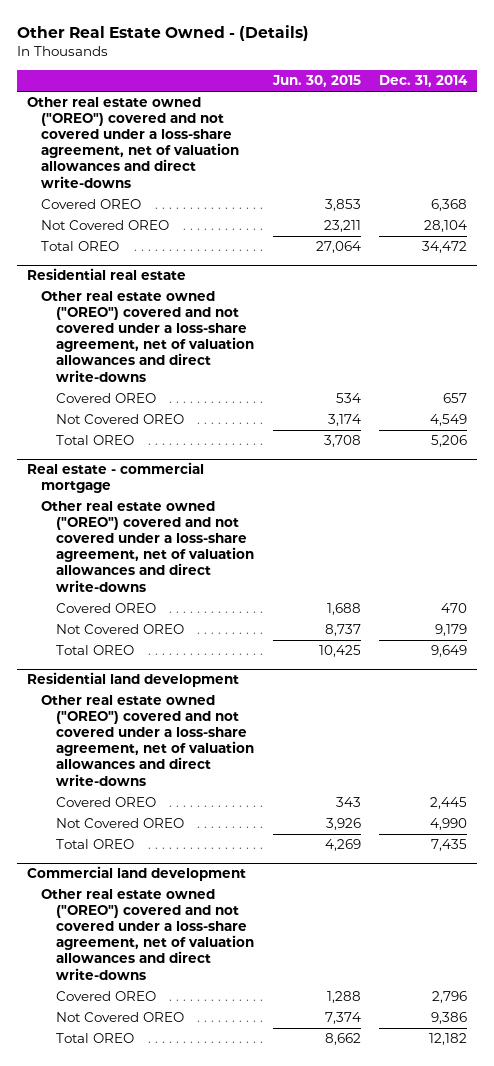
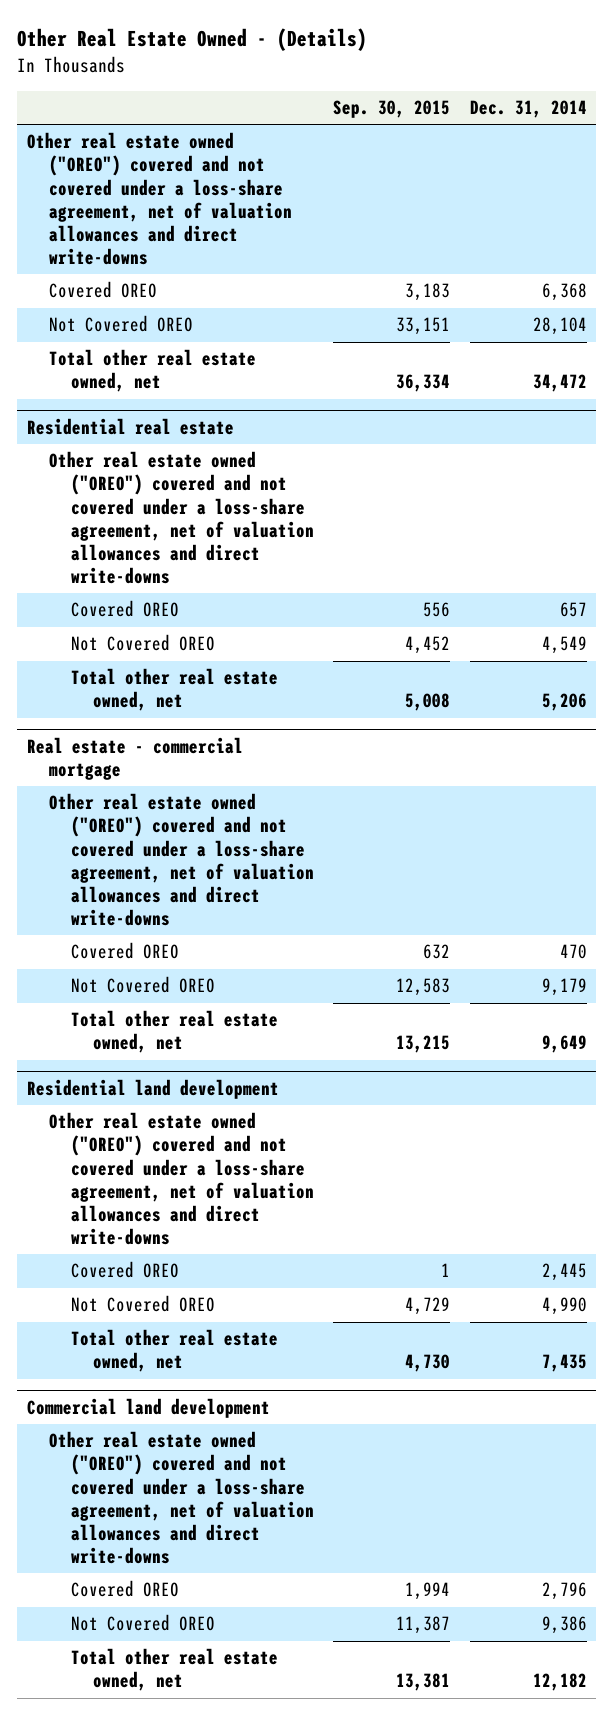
[271,75,361,88] Jun. 30, 2015 -> none
none -> [333,100,451,119] Sep. 30, 2015
[41,241,120,252] Total OREO -> [48,349,256,393] Total other real estate owned, net
[56,435,135,446] Total OREO -> [70,668,278,712] Total other real estate owned, net
[56,645,135,656] Total OREO -> [70,1010,278,1054] Total other real estate owned, net
[56,839,135,850] Total OREO -> [70,1329,278,1373] Total other real estate owned, net
[56,1033,135,1044] Total OREO -> [70,1648,278,1692] Total other real estate owned, net

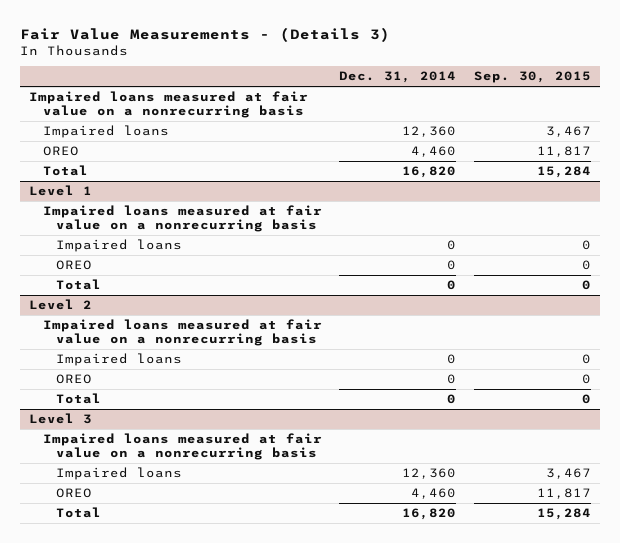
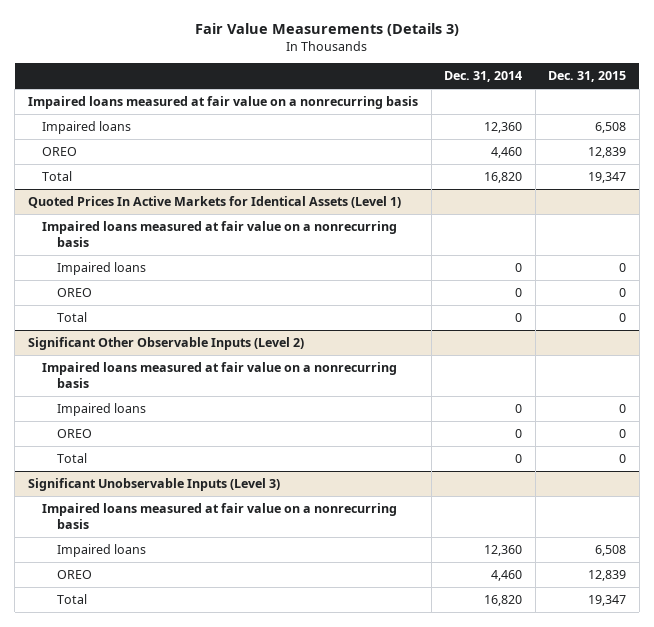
[20,26,391,42] Fair Value Measurements - (Details 3) -> [195,23,460,37] Fair Value Measurements (Details 3)
[473,71,591,84] Sep. 30, 2015 -> none
none -> [548,71,627,83] Dec. 31, 2015
[29,185,93,197] Level 1 -> [28,195,402,208] Quoted Prices In Active Markets for Identical Assets (Level 1)
[29,299,93,311] Level 2 -> [28,336,305,350] Significant Other Observable Inputs (Level 2)
[29,413,93,425] Level 3 -> [28,477,281,491] Significant Unobservable Inputs (Level 3)

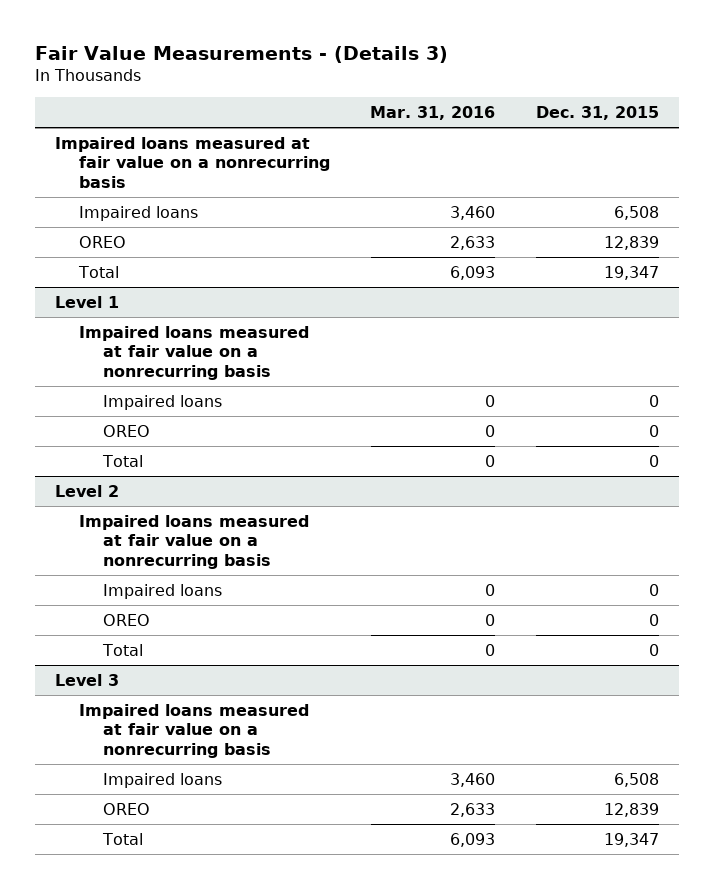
[195,23,460,37] Fair Value Measurements (Details 3) -> [35,45,449,63] Fair Value Measurements - (Details 3)
[444,71,523,83] Dec. 31, 2014 -> none
none -> [370,105,496,120] Mar. 31, 2016
[28,195,402,208] Quoted Prices In Active Markets for Identical Assets (Level 1) -> [55,295,120,308] Level 1
[28,336,305,350] Significant Other Observable Inputs (Level 2) -> [55,484,120,497] Level 2
[28,477,281,491] Significant Unobservable Inputs (Level 3) -> [55,673,120,686] Level 3

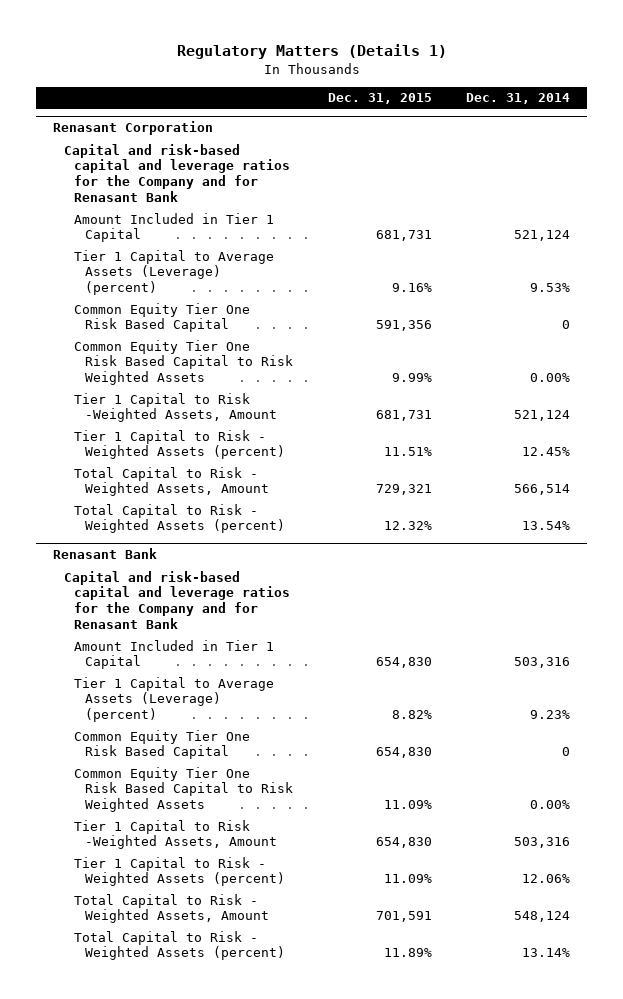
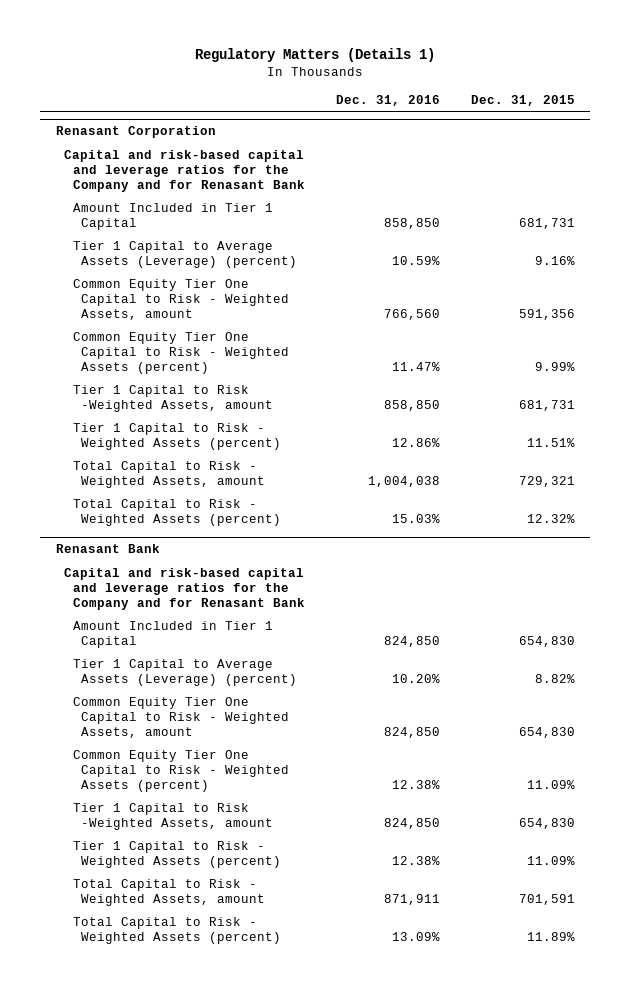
[466,93,571,105] Dec. 31, 2014 -> none
none -> [335,94,440,106] Dec. 31, 2016
[74,302,251,333] Common Equity Tier One Risk Based Capital -> [72,278,290,320] Common Equity Tier One Capital to Risk - Weighted Assets, amount
[74,339,294,386] Common Equity Tier One Risk Based Capital to Risk Weighted Assets -> [72,331,290,374] Common Equity Tier One Capital to Risk - Weighted Assets (percent)
[74,392,278,423] Tier 1 Capital to Risk -Weighted Assets, Amount -> [72,384,274,412] Tier 1 Capital to Risk -Weighted Assets, amount
[74,466,270,497] Total Capital to Risk - Weighted Assets, Amount -> [72,460,266,488] Total Capital to Risk - Weighted Assets, amount
[74,729,251,760] Common Equity Tier One Risk Based Capital -> [72,696,290,738] Common Equity Tier One Capital to Risk - Weighted Assets, amount
[74,766,294,813] Common Equity Tier One Risk Based Capital to Risk Weighted Assets -> [72,749,290,792] Common Equity Tier One Capital to Risk - Weighted Assets (percent)
[74,819,278,850] Tier 1 Capital to Risk -Weighted Assets, Amount -> [72,802,274,830] Tier 1 Capital to Risk -Weighted Assets, amount
[74,893,270,924] Total Capital to Risk - Weighted Assets, Amount -> [72,878,266,906] Total Capital to Risk - Weighted Assets, amount

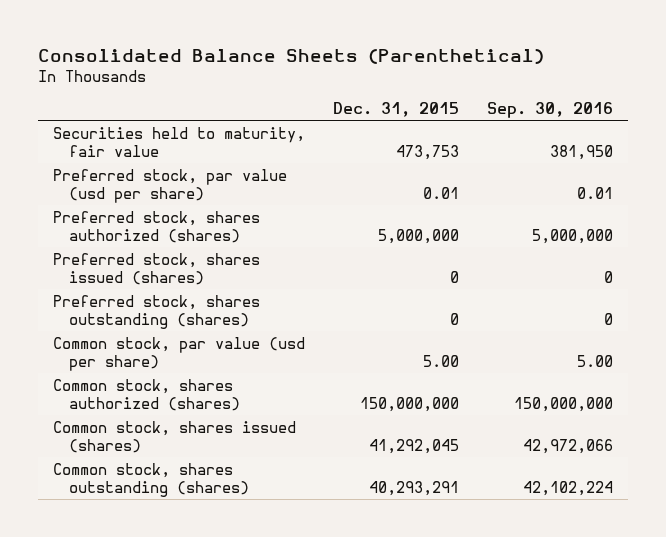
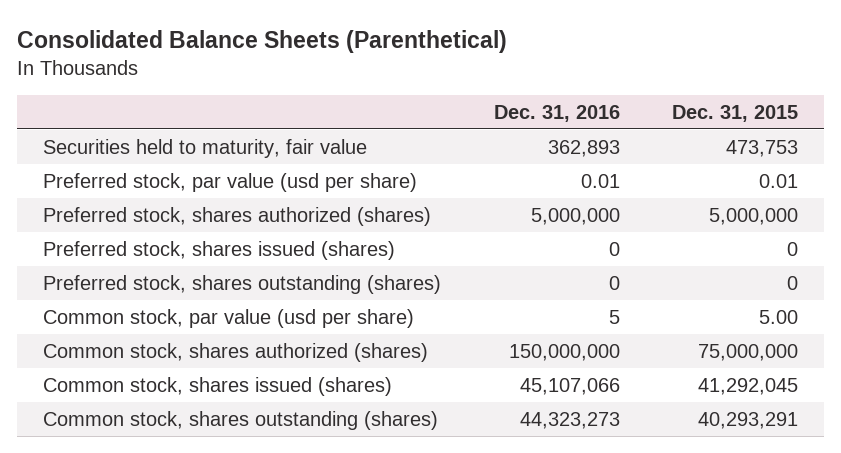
[487,102,614,119] Sep. 30, 2016 -> none
none -> [493,104,620,122] Dec. 31, 2016
[360,396,460,412] 150,000,000 -> [697,343,798,361] 75,000,000

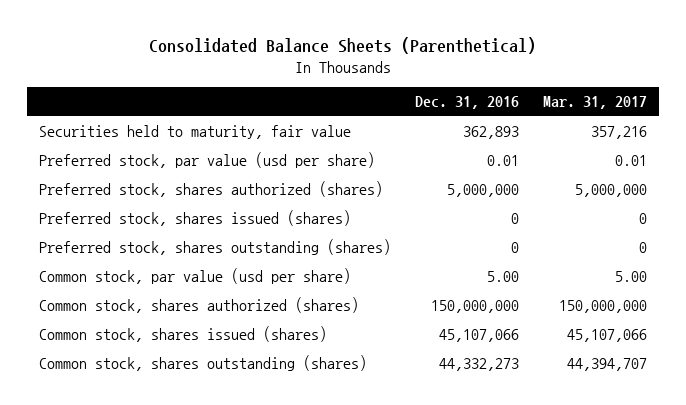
[671,104,798,122] Dec. 31, 2015 -> none
none -> [542,96,647,110] Mar. 31, 2017
[608,309,620,324] 5 -> [487,271,520,283] 5.00
[519,411,620,429] 44,323,273 -> [439,358,520,372] 44,332,273

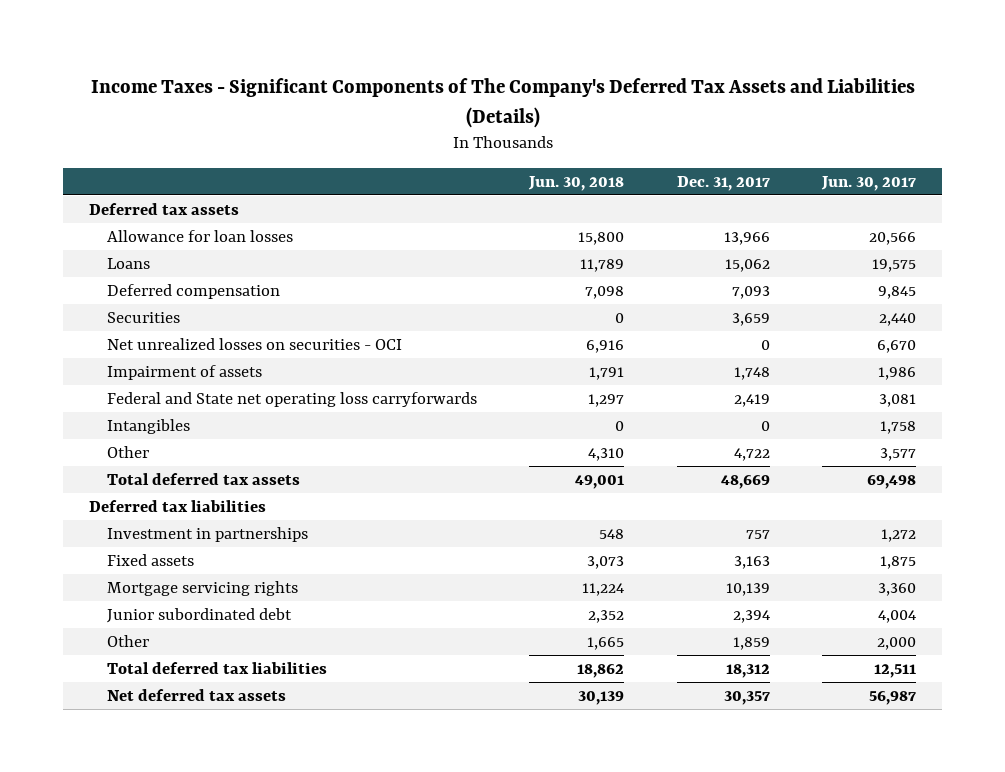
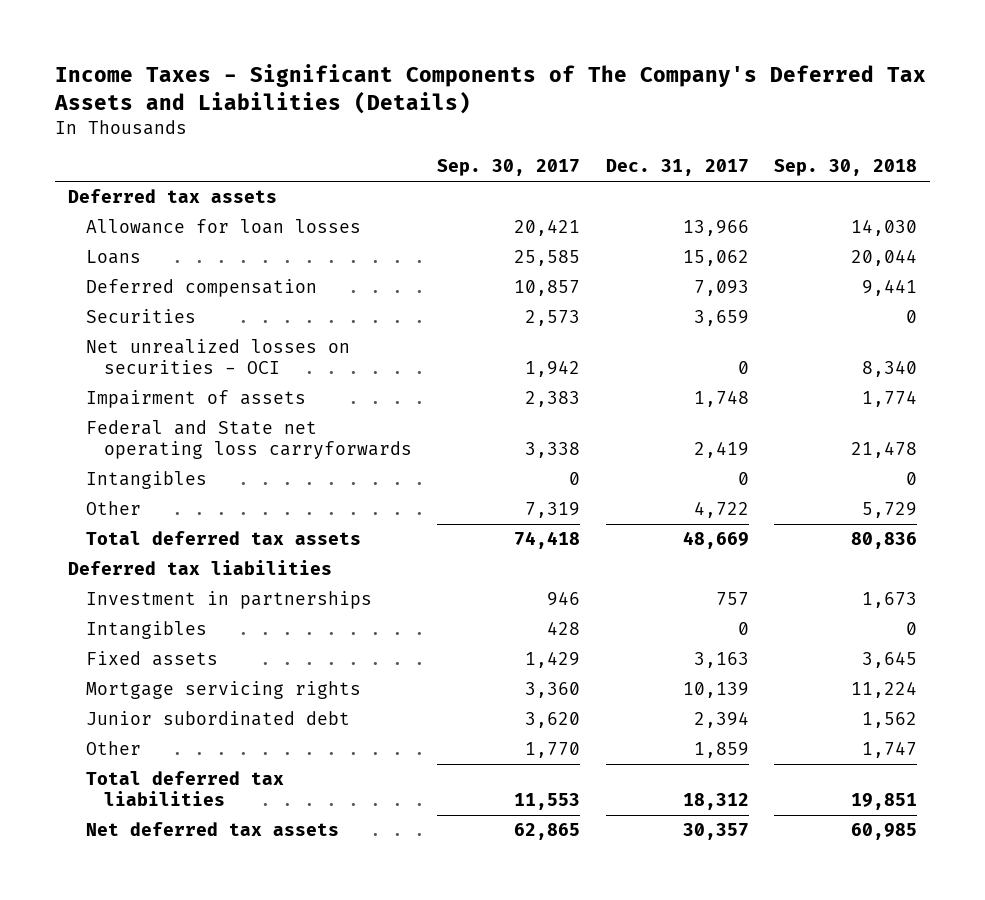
[528,175,625,191] Jun. 30, 2018 -> none
[821,175,917,191] Jun. 30, 2017 -> none
none -> [437,159,581,177] Sep. 30, 2017
none -> [774,159,918,177] Sep. 30, 2018
none -> [85,621,207,640] Intangibles

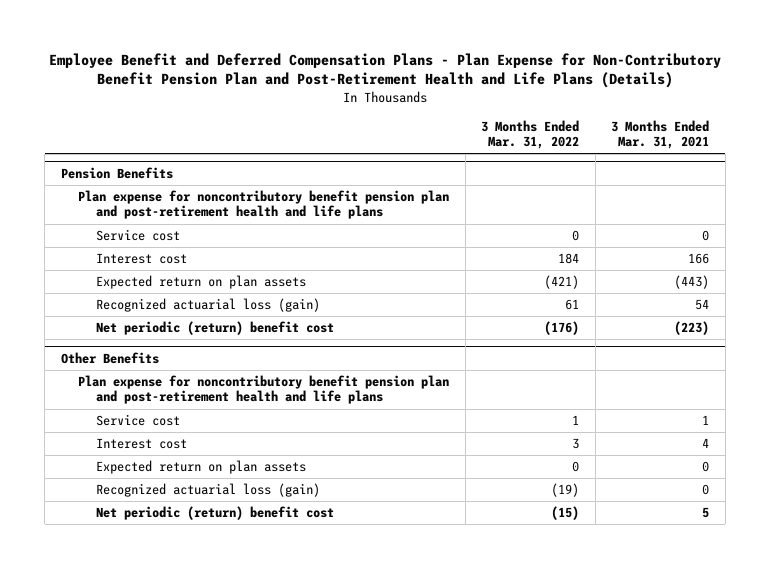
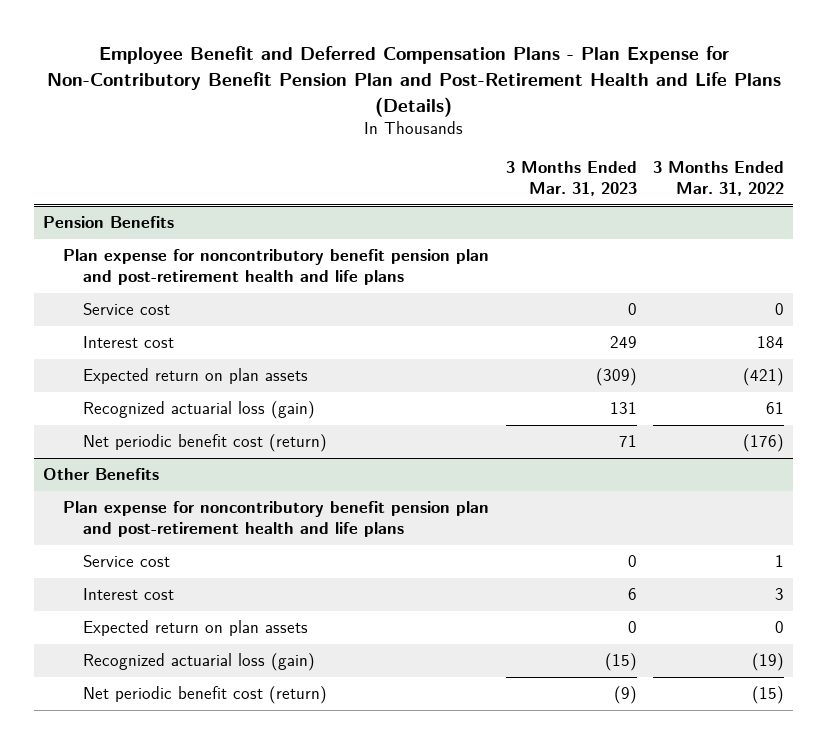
[611,119,710,150] 3 Months Ended Mar. 31, 2021 -> none
none -> [505,160,637,197] 3 Months Ended Mar. 31, 2023
[96,321,335,336] Net periodic (return) benefit cost -> [82,434,327,453] Net periodic benefit cost (return)
[96,506,335,521] Net periodic (return) benefit cost -> [82,686,327,705] Net periodic benefit cost (return)

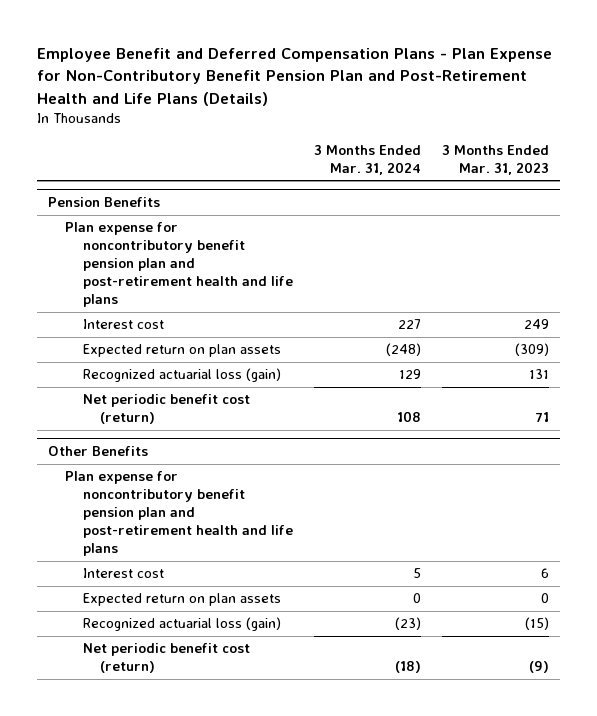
[653,160,785,197] 3 Months Ended Mar. 31, 2022 -> none
none -> [313,144,421,175] 3 Months Ended Mar. 31, 2024
[82,303,170,316] Service cost -> none
[82,555,170,568] Service cost -> none

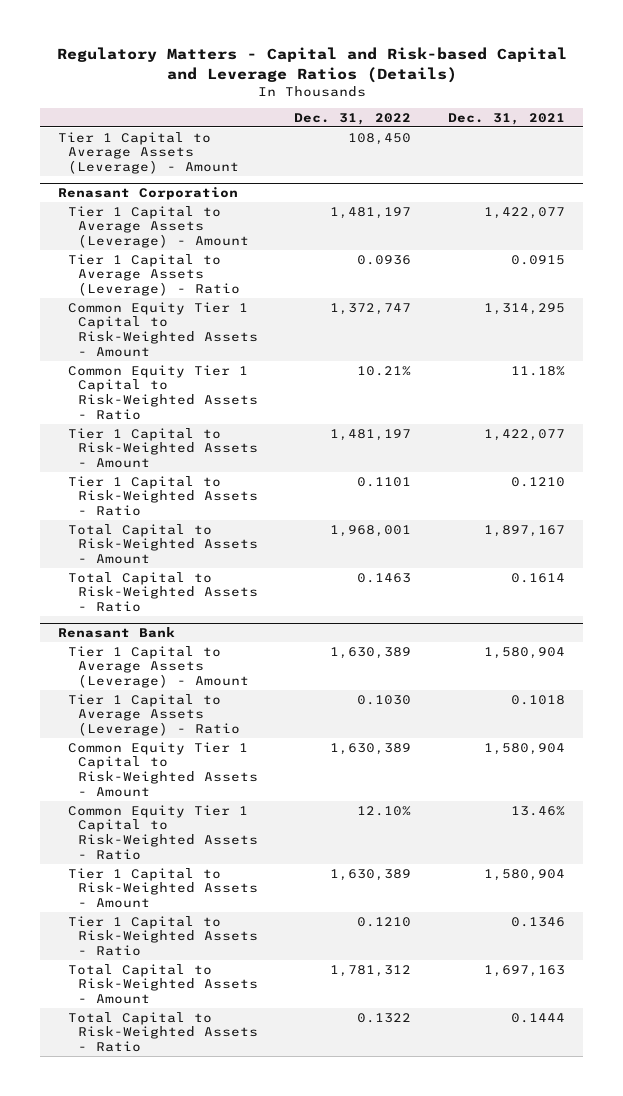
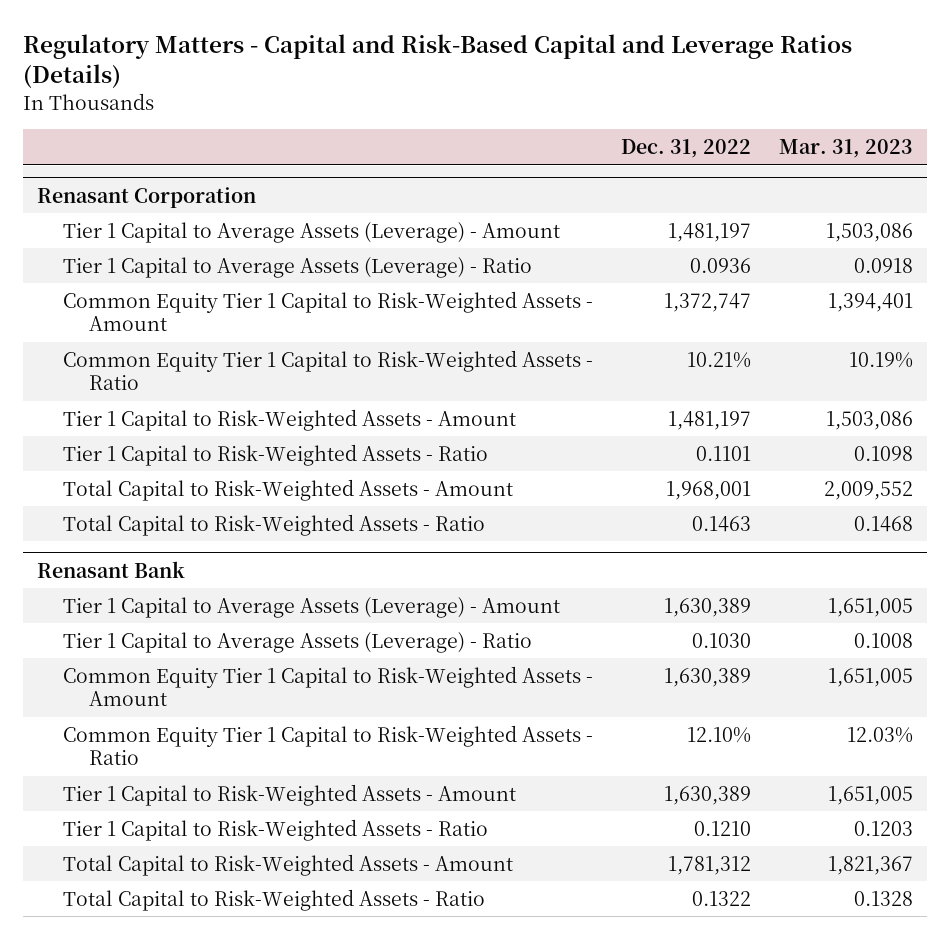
[56,47,567,83] Regulatory Matters - Capital and Risk-based Capital and Leverage Ratios (Details) -> [22,33,852,89] Regulatory Matters - Capital and Risk-Based Capital and Leverage Ratios (Details)
[447,112,565,125] Dec. 31, 2021 -> none
none -> [778,139,913,159] Mar. 31, 2023
[58,131,239,174] Tier 1 Capital to Average Assets (Leverage) - Amount -> none

